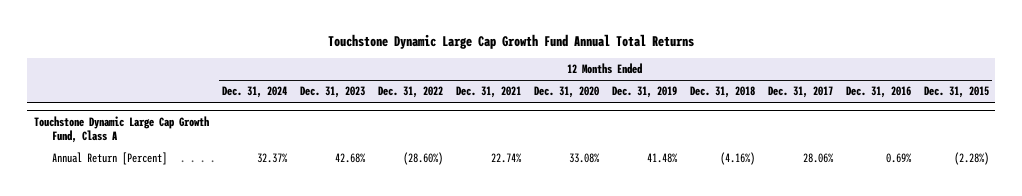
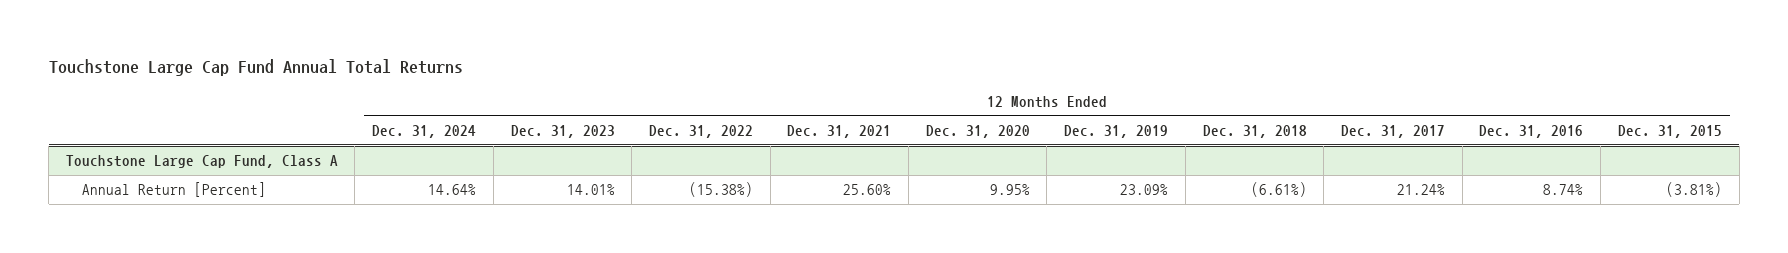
[328,34,695,50] Touchstone Dynamic Large Cap Growth Fund Annual Total Returns -> [48,58,463,76] Touchstone Large Cap Fund Annual Total Returns
[33,115,209,144] Touchstone Dynamic Large Cap Growth Fund, Class A -> [65,155,338,169] Touchstone Large Cap Fund, Class A
[256,153,288,164] 32.37% -> [428,184,477,196] 14.64%
[334,153,366,164] 42.68% -> [566,184,615,196] 14.01%
[402,152,443,166] (28.60%) -> [688,182,753,198] (15.38%)
[490,153,522,164] 22.74% -> [843,184,892,196] 25.60%
[568,153,600,164] 33.08% -> [989,184,1030,196] 9.95%
[646,153,678,164] 41.48% -> [1120,184,1169,196] 23.09%
[719,152,755,166] (4.16%) -> [1250,182,1307,198] (6.61%)
[802,153,834,164] 28.06% -> [1397,184,1446,196] 21.24%
[885,153,912,164] 0.69% -> [1543,184,1584,196] 8.74%
[953,152,989,166] (2.28%) -> [1665,182,1722,198] (3.81%)

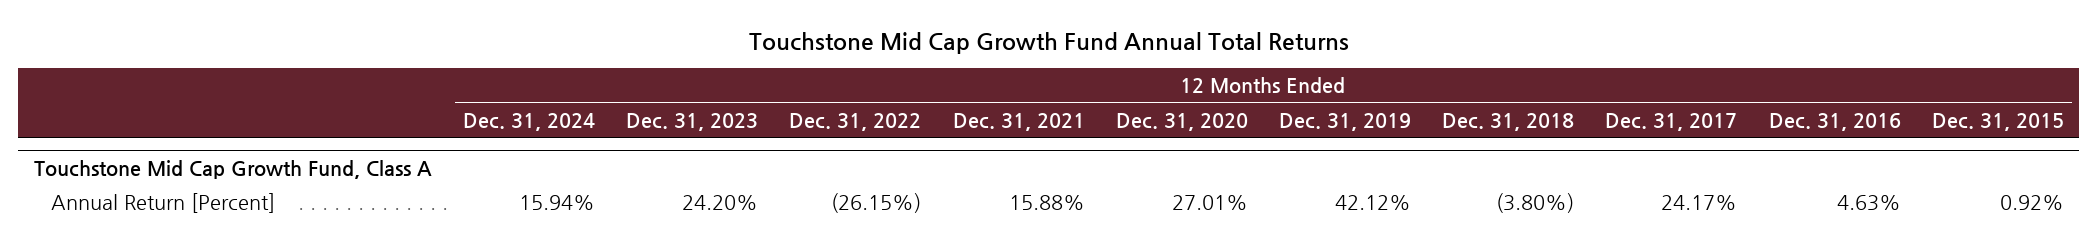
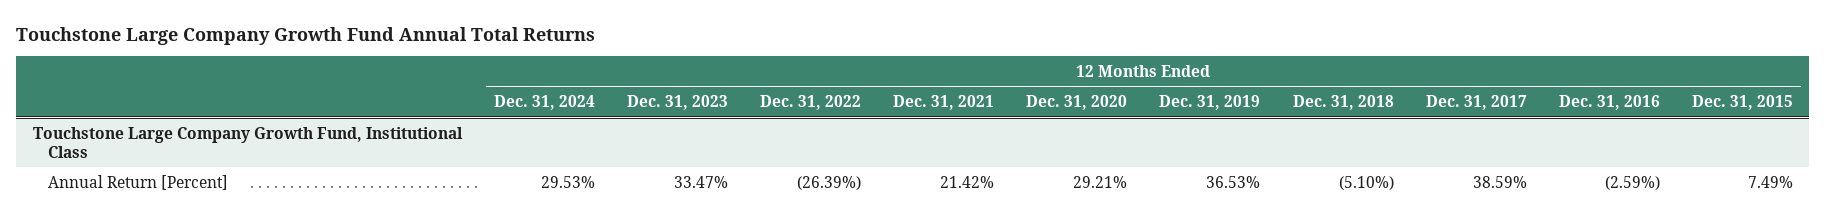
[748,31,1349,54] Touchstone Mid Cap Growth Fund Annual Total Returns -> [16,26,596,45] Touchstone Large Company Growth Fund Annual Total Returns
[33,159,432,179] Touchstone Mid Cap Growth Fund, Class A -> none
none -> [32,126,463,158] Touchstone Large Company Growth Fund, Institutional Class
[519,195,596,211] 15.94% -> [540,175,595,188] 29.53%
[682,195,759,211] 24.20% -> [673,175,728,188] 33.47%
[831,193,922,214] (26.15%) -> [796,175,861,190] (26.39%)
[1008,195,1085,211] 15.88% -> [940,175,995,188] 21.42%
[1171,195,1248,211] 27.01% -> [1073,175,1128,188] 29.21%
[1335,195,1412,211] 42.12% -> [1206,175,1261,188] 36.53%
[1496,193,1575,214] (3.80%) -> [1338,175,1394,190] (5.10%)
[1661,195,1738,211] 24.17% -> [1472,175,1527,188] 38.59%
[1836,195,1901,212] 4.63% -> [1604,175,1660,190] (2.59%)
[1999,195,2064,211] 0.92% -> [1748,175,1794,188] 7.49%

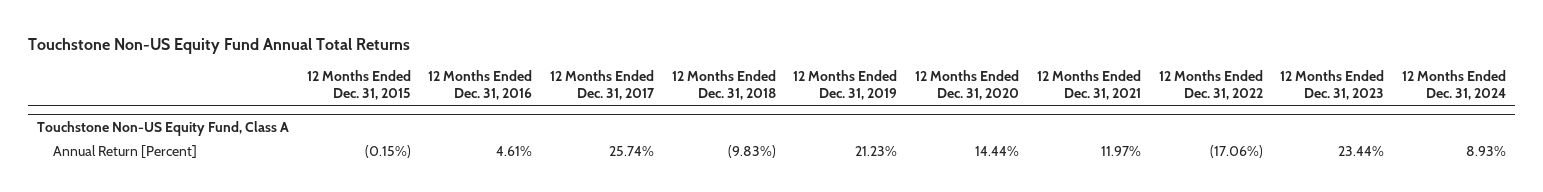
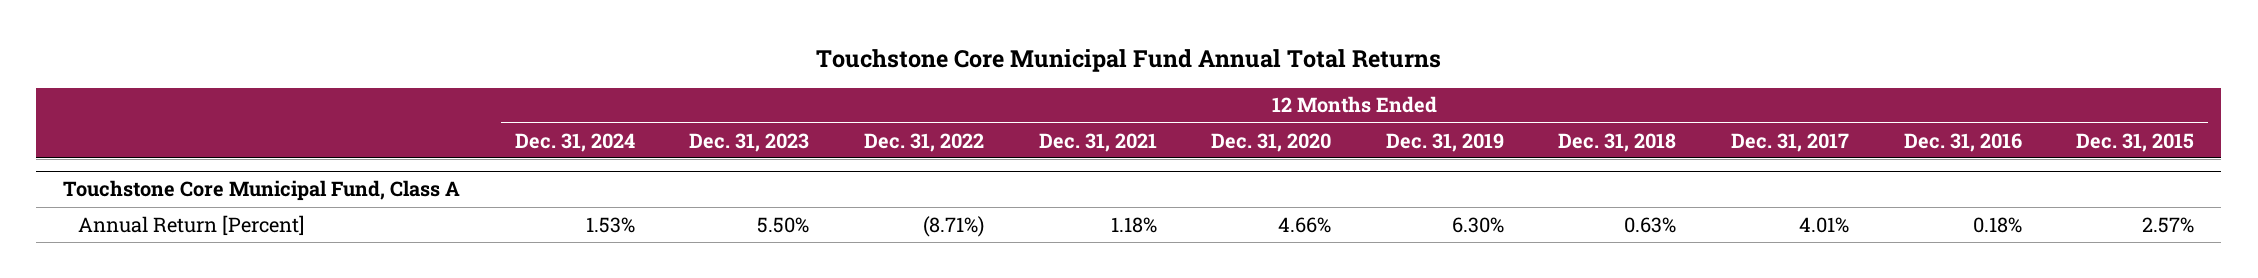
[27,37,410,54] Touchstone Non-US Equity Fund Annual Total Returns -> [815,49,1441,73] Touchstone Core Municipal Fund Annual Total Returns
[36,120,289,136] Touchstone Non-US Equity Fund, Class A -> none
none -> [63,180,461,202] Touchstone Core Municipal Fund, Class A
[364,145,411,159] (0.15%) -> [2142,216,2195,233] 2.57%
[496,146,533,157] 4.61% -> [1972,216,2022,233] 0.18%
[609,146,655,157] 25.74% -> [1799,216,1850,233] 4.01%
[727,145,776,159] (9.83%) -> [1624,216,1677,233] 0.63%
[855,146,898,157] 21.23% -> [1451,216,1504,233] 6.30%
[975,146,1020,157] 14.44% -> [1278,216,1332,233] 4.66%
[1100,146,1141,157] 11.97% -> [1110,216,1157,233] 1.18%
[1209,145,1263,159] (17.06%) -> [923,215,985,237] (8.71%)
[1338,146,1385,157] 23.44% -> [757,216,810,233] 5.50%
[1466,146,1507,157] 8.93% -> [585,216,635,233] 1.53%

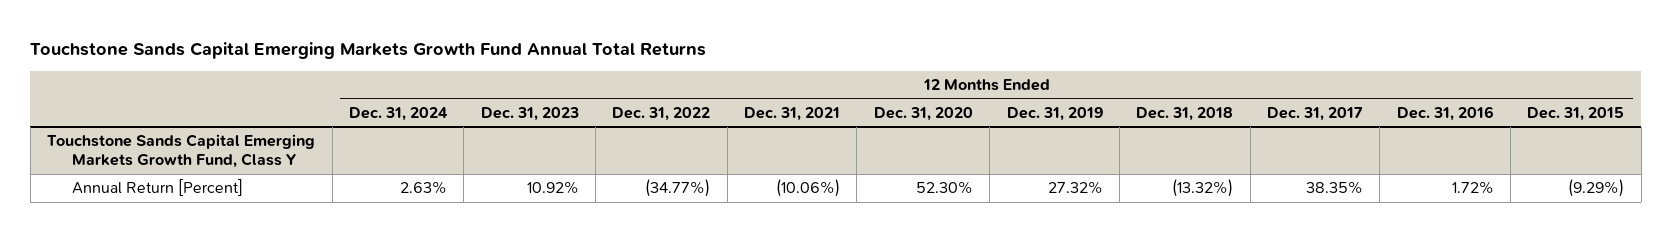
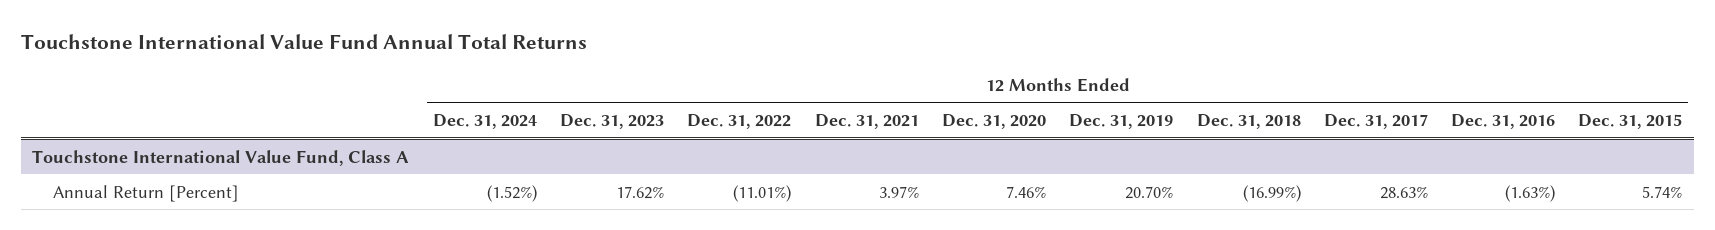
[30,41,707,59] Touchstone Sands Capital Emerging Markets Growth Fund Annual Total Returns -> [20,34,587,50] Touchstone International Value Fund Annual Total Returns
[47,134,316,168] Touchstone Sands Capital Emerging Markets Growth Fund, Class Y -> none
none -> [32,149,410,166] Touchstone International Value Fund, Class A
[399,181,447,195] 2.63% -> [486,184,537,202] (1.52%)
[526,181,579,195] 10.92% -> [616,185,665,199] 17.62%
[645,179,711,198] (34.77%) -> [733,184,792,202] (11.01%)
[776,179,841,198] (10.06%) -> [878,185,919,198] 3.97%
[915,181,973,195] 52.30% -> [1005,185,1046,198] 7.46%
[1047,181,1103,195] 27.32% -> [1125,185,1174,199] 20.70%
[1172,179,1234,198] (13.32%) -> [1242,184,1301,202] (16.99%)
[1305,181,1363,195] 38.35% -> [1379,185,1428,199] 28.63%
[1451,181,1494,195] 1.72% -> [1505,184,1556,202] (1.63%)
[1568,179,1625,198] (9.29%) -> [1642,185,1683,198] 5.74%

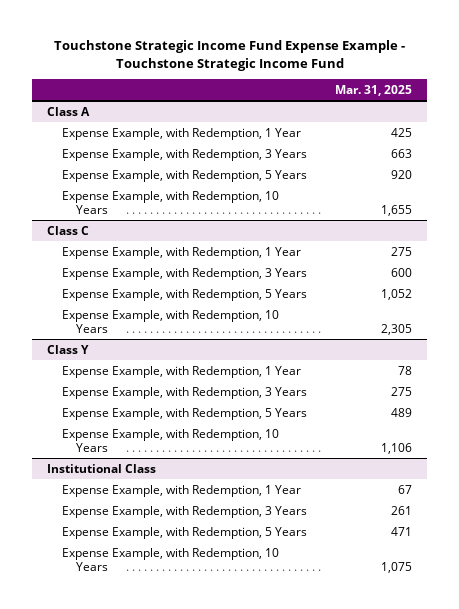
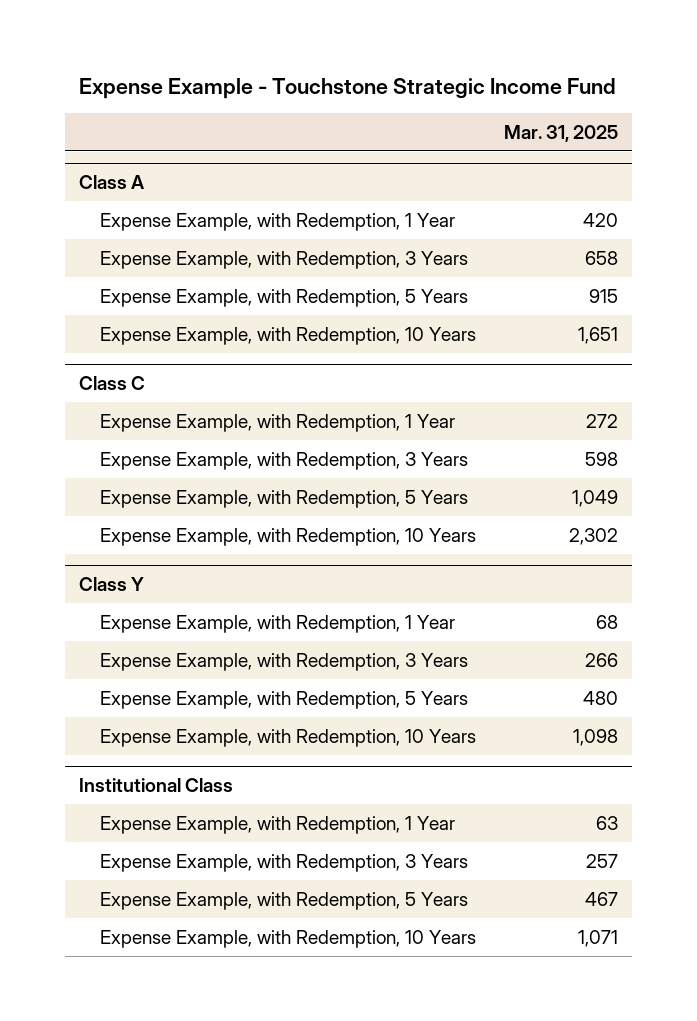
[53,40,405,71] Touchstone Strategic Income Fund Expense Example - Touchstone Strategic Income Fund -> [79,78,617,100] Expense Example - Touchstone Strategic Income Fund
[391,127,413,137] 425 -> [582,212,618,227] 420
[391,148,413,158] 663 -> [584,250,618,265] 658
[391,169,413,179] 920 -> [588,288,618,303] 915
[381,204,413,216] 1,655 -> [577,326,618,344] 1,651
[391,246,413,256] 275 -> [585,413,618,428] 272
[391,267,413,277] 600 -> [584,451,618,466] 598
[381,288,413,300] 1,052 -> [571,489,618,507] 1,049
[381,323,413,335] 2,305 -> [568,527,618,545] 2,302
[398,365,413,375] 78 -> [595,614,618,629] 68
[391,386,413,396] 275 -> [584,652,618,667] 266
[391,407,413,417] 489 -> [582,690,618,705] 480
[381,442,413,454] 1,106 -> [572,728,618,746] 1,098
[398,484,413,494] 67 -> [595,815,618,830] 63
[391,505,413,515] 261 -> [585,853,618,868] 257
[391,526,413,536] 471 -> [584,891,618,906] 467
[381,561,413,573] 1,075 -> [577,929,618,947] 1,071

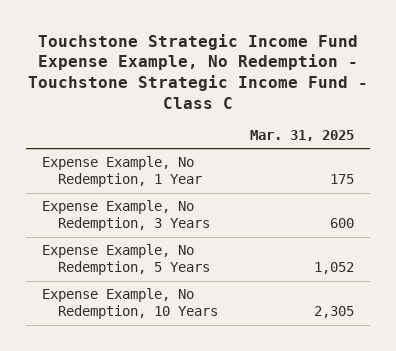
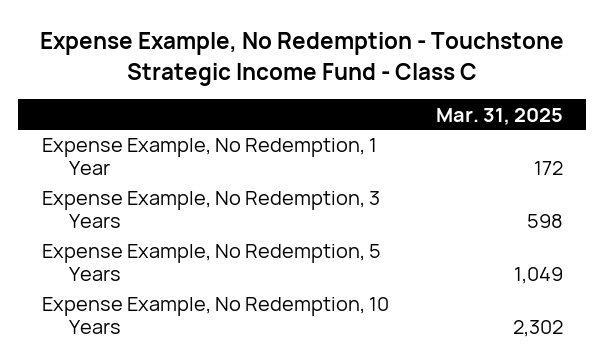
[27,33,368,109] Touchstone Strategic Income Fund Expense Example, No Redemption - Touchstone Strategic Income Fund - Class C -> [40,31,565,86] Expense Example, No Redemption - Touchstone Strategic Income Fund - Class C
[329,174,354,185] 175 -> [533,161,563,176] 172
[329,218,354,229] 600 -> [526,214,563,229] 598
[313,262,354,275] 1,052 -> [513,267,563,285] 1,049
[313,306,354,319] 2,305 -> [512,320,563,338] 2,302

